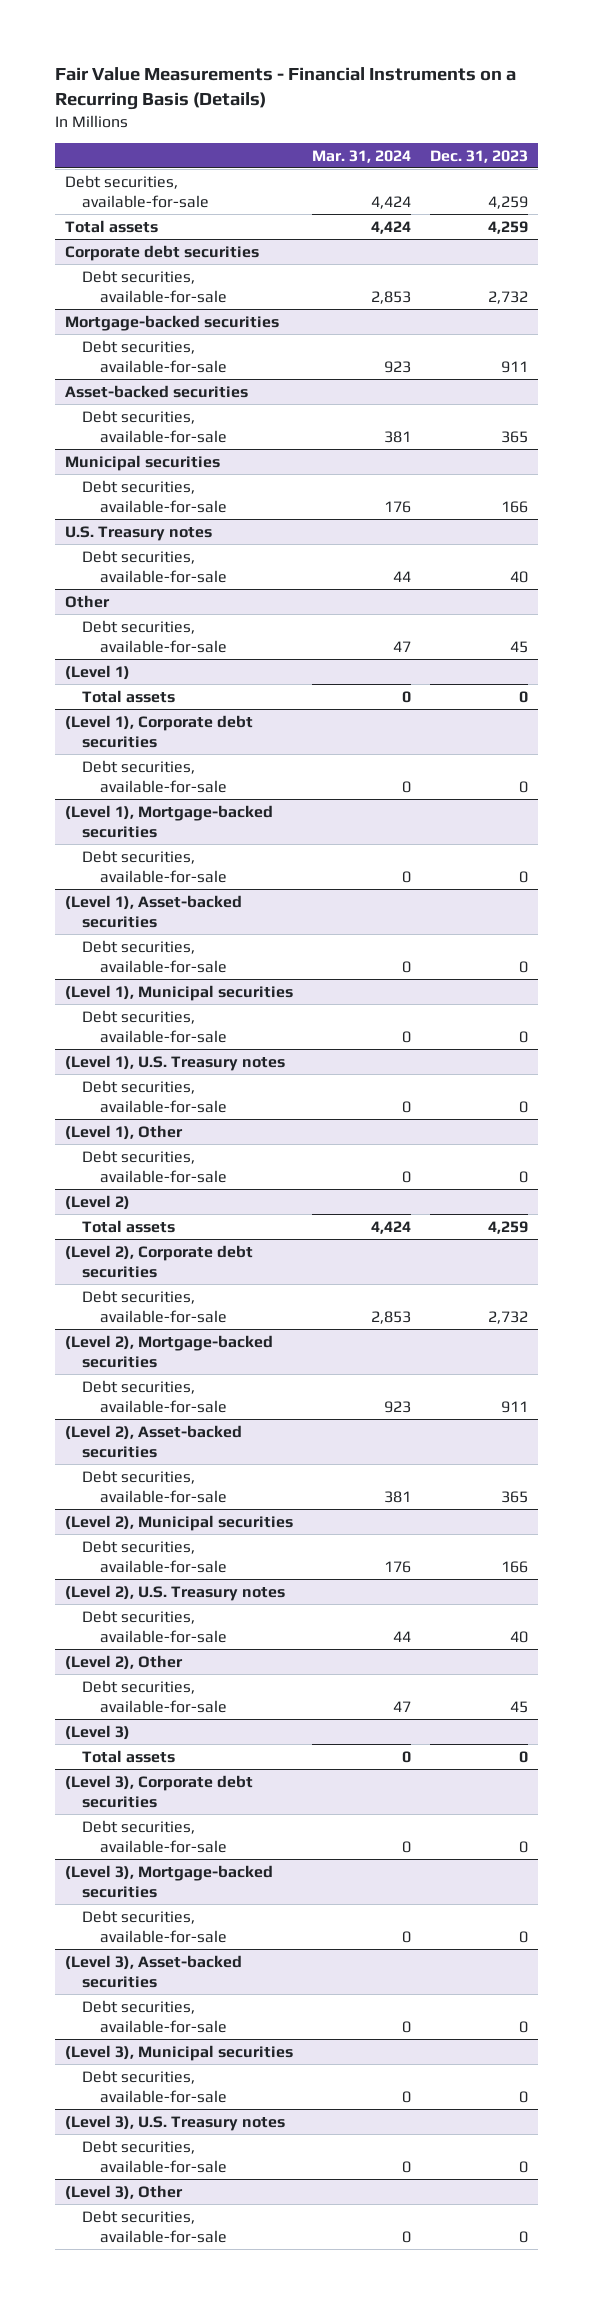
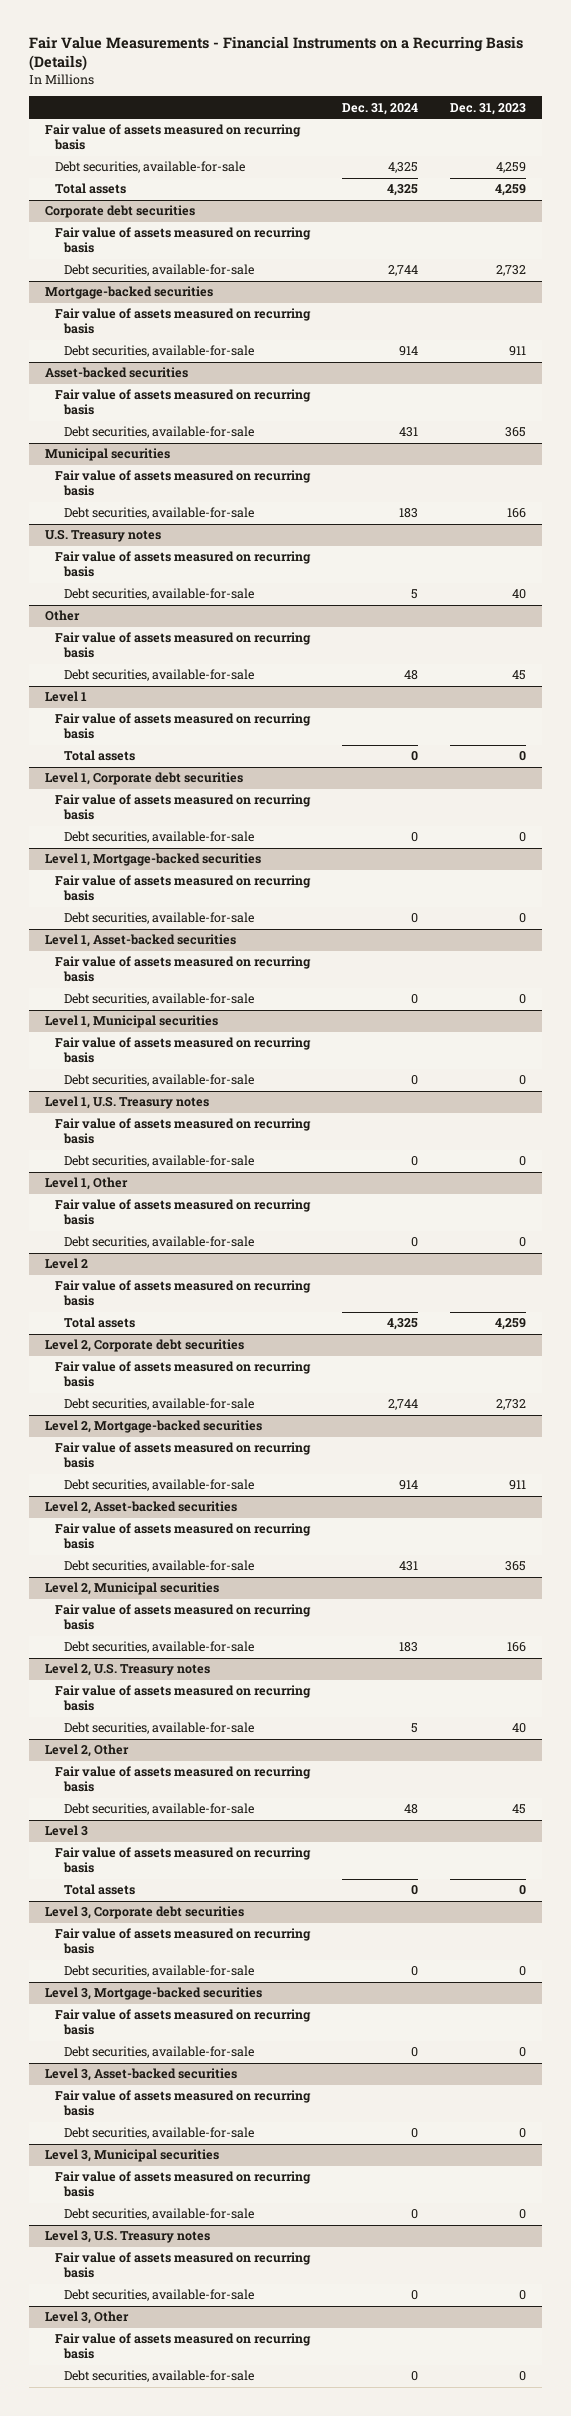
[312,149,412,163] Mar. 31, 2024 -> none
none -> [341,102,418,115] Dec. 31, 2024
none -> [44,124,301,151] Fair value of assets measured on recurring basis
none -> [54,227,311,254] Fair value of assets measured on recurring basis
none -> [54,308,311,335] Fair value of assets measured on recurring basis
none -> [54,389,311,416] Fair value of assets measured on recurring basis
none -> [54,470,311,497] Fair value of assets measured on recurring basis
none -> [54,551,311,578] Fair value of assets measured on recurring basis
none -> [54,632,311,659] Fair value of assets measured on recurring basis
[65,664,131,680] (Level 1) -> [44,691,87,703] Level 1
none -> [54,713,311,740] Fair value of assets measured on recurring basis
[65,714,254,748] (Level 1), Corporate debt securities -> [44,772,243,786] Level 1, Corporate debt securities
none -> [54,794,311,821] Fair value of assets measured on recurring basis
[65,804,274,838] (Level 1), Mortgage-backed securities -> [44,853,261,867] Level 1, Mortgage-backed securities
none -> [54,875,311,902] Fair value of assets measured on recurring basis
[65,894,243,928] (Level 1), Asset-backed securities -> [44,934,236,948] Level 1, Asset-backed securities
none -> [54,956,311,983] Fair value of assets measured on recurring basis
[65,984,294,1001] (Level 1), Municipal securities -> [44,1015,218,1029] Level 1, Municipal securities
none -> [54,1037,311,1064] Fair value of assets measured on recurring basis
[65,1054,286,1071] (Level 1), U.S. Treasury notes -> [44,1096,209,1110] Level 1, U.S. Treasury notes
none -> [54,1118,311,1145] Fair value of assets measured on recurring basis
[65,1124,184,1140] (Level 1), Other -> [44,1177,128,1191] Level 1, Other
none -> [54,1199,311,1226] Fair value of assets measured on recurring basis
[65,1194,131,1210] (Level 2) -> [44,1258,88,1270] Level 2
none -> [54,1280,311,1307] Fair value of assets measured on recurring basis
[65,1244,254,1278] (Level 2), Corporate debt securities -> [44,1339,244,1353] Level 2, Corporate debt securities
none -> [54,1361,311,1388] Fair value of assets measured on recurring basis
[65,1334,274,1368] (Level 2), Mortgage-backed securities -> [44,1420,262,1434] Level 2, Mortgage-backed securities
none -> [54,1442,311,1469] Fair value of assets measured on recurring basis
[65,1424,243,1458] (Level 2), Asset-backed securities -> [44,1501,237,1515] Level 2, Asset-backed securities
none -> [54,1523,311,1550] Fair value of assets measured on recurring basis
[65,1514,294,1531] (Level 2), Municipal securities -> [44,1582,219,1596] Level 2, Municipal securities
none -> [54,1604,311,1631] Fair value of assets measured on recurring basis
[65,1584,286,1601] (Level 2), U.S. Treasury notes -> [44,1663,210,1677] Level 2, U.S. Treasury notes
none -> [54,1685,311,1712] Fair value of assets measured on recurring basis
[65,1654,184,1670] (Level 2), Other -> [44,1744,129,1758] Level 2, Other
none -> [54,1766,311,1793] Fair value of assets measured on recurring basis
[65,1724,131,1740] (Level 3) -> [44,1825,88,1837] Level 3
none -> [54,1847,311,1874] Fair value of assets measured on recurring basis
[65,1774,254,1808] (Level 3), Corporate debt securities -> [44,1906,244,1920] Level 3, Corporate debt securities
none -> [54,1928,311,1955] Fair value of assets measured on recurring basis
[65,1864,274,1898] (Level 3), Mortgage-backed securities -> [44,1987,262,2001] Level 3, Mortgage-backed securities
none -> [54,2009,311,2036] Fair value of assets measured on recurring basis
[65,1954,243,1988] (Level 3), Asset-backed securities -> [44,2068,237,2082] Level 3, Asset-backed securities
none -> [54,2090,311,2117] Fair value of assets measured on recurring basis
[65,2044,294,2061] (Level 3), Municipal securities -> [44,2149,219,2163] Level 3, Municipal securities
none -> [54,2171,311,2198] Fair value of assets measured on recurring basis
[65,2114,286,2131] (Level 3), U.S. Treasury notes -> [44,2230,210,2244] Level 3, U.S. Treasury notes
none -> [54,2252,311,2279] Fair value of assets measured on recurring basis
[65,2184,184,2200] (Level 3), Other -> [44,2311,129,2325] Level 3, Other
none -> [54,2333,311,2360] Fair value of assets measured on recurring basis

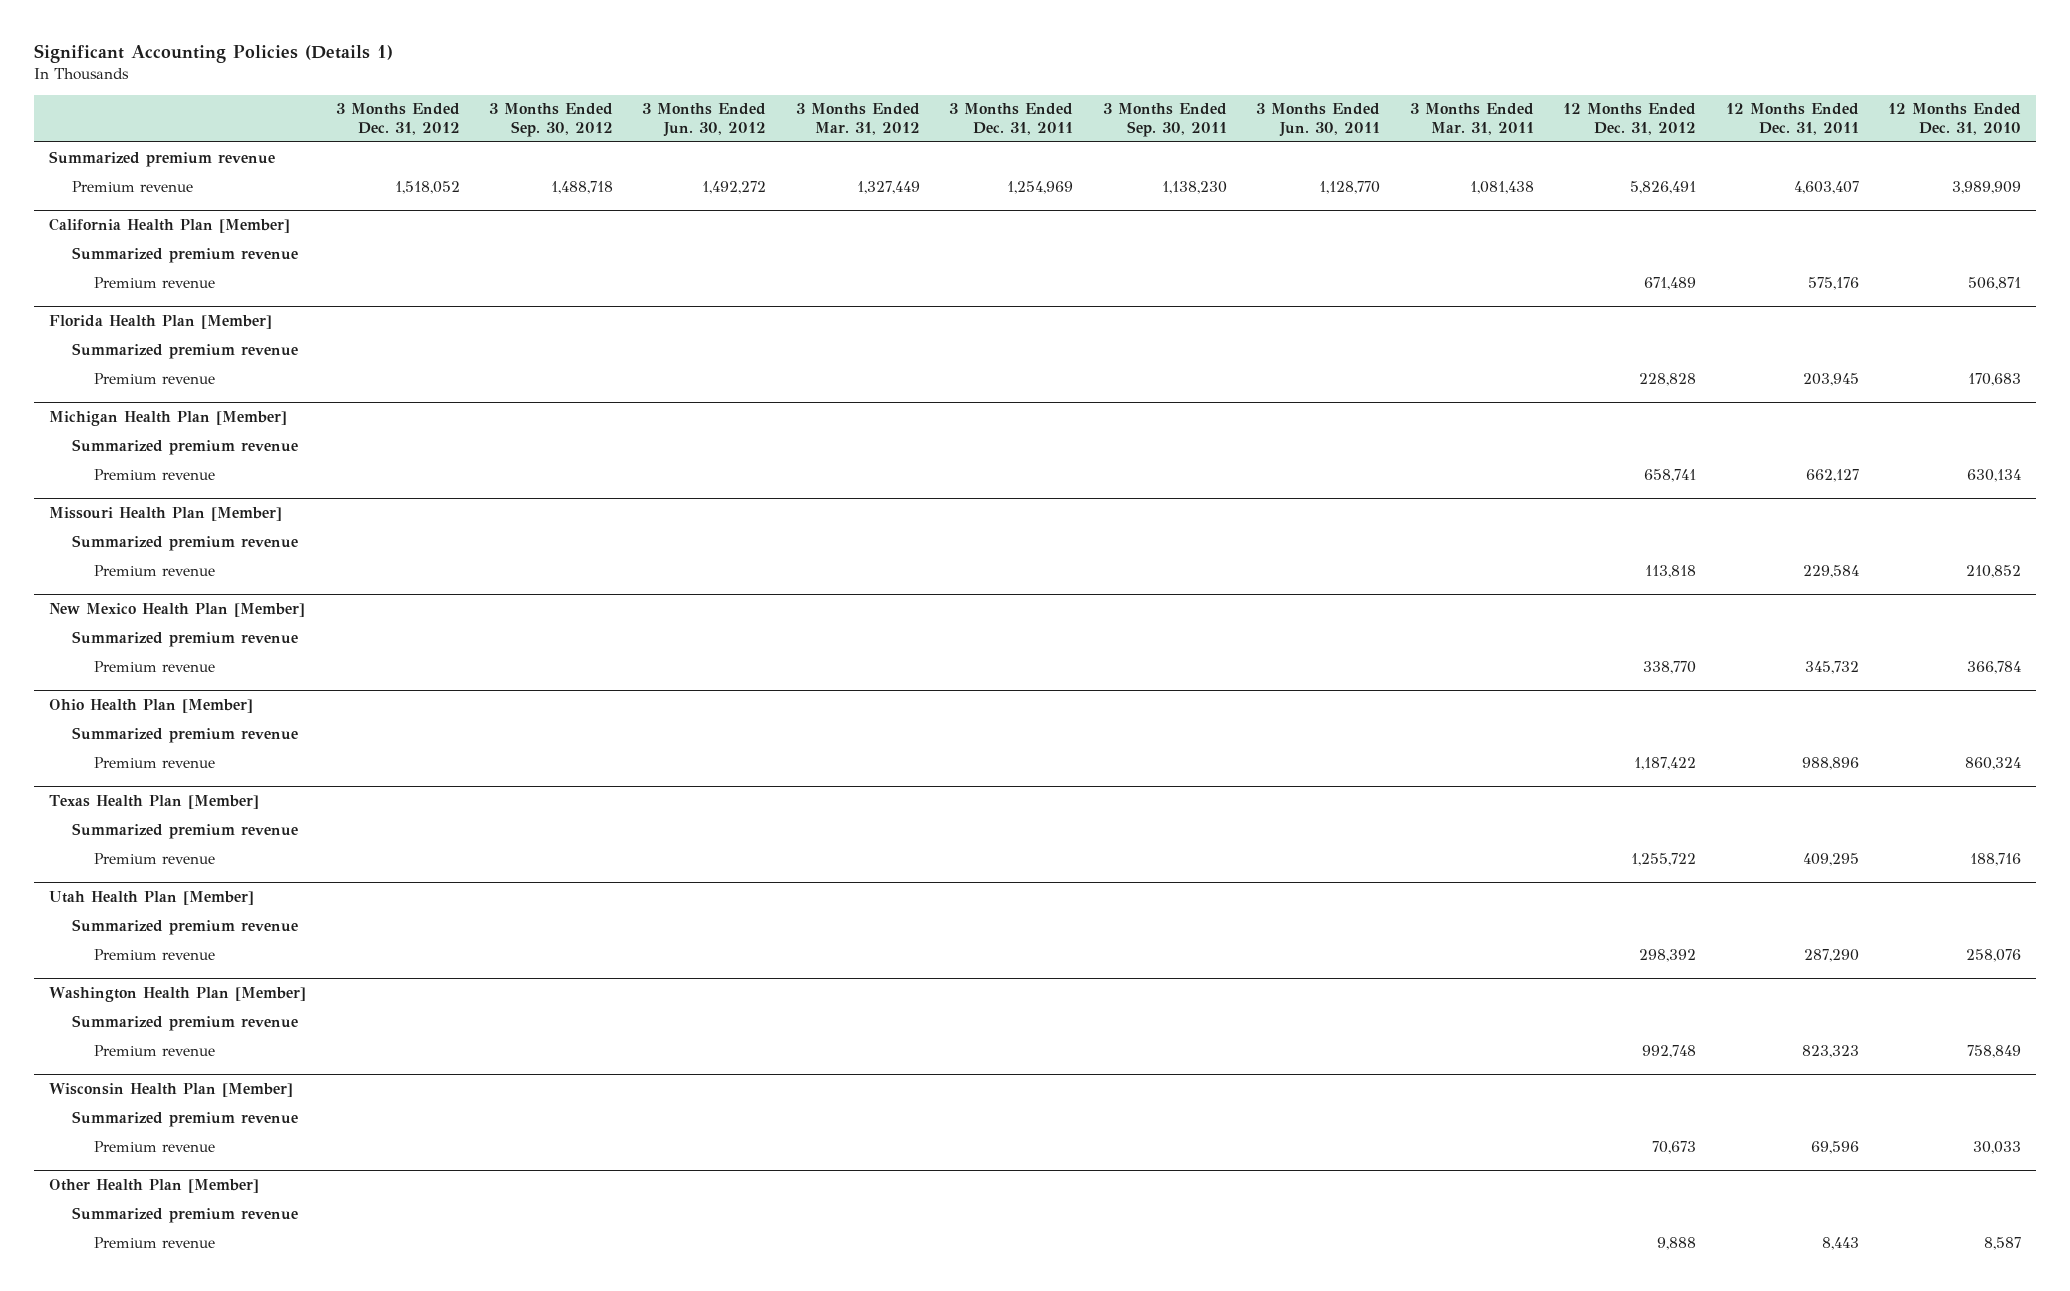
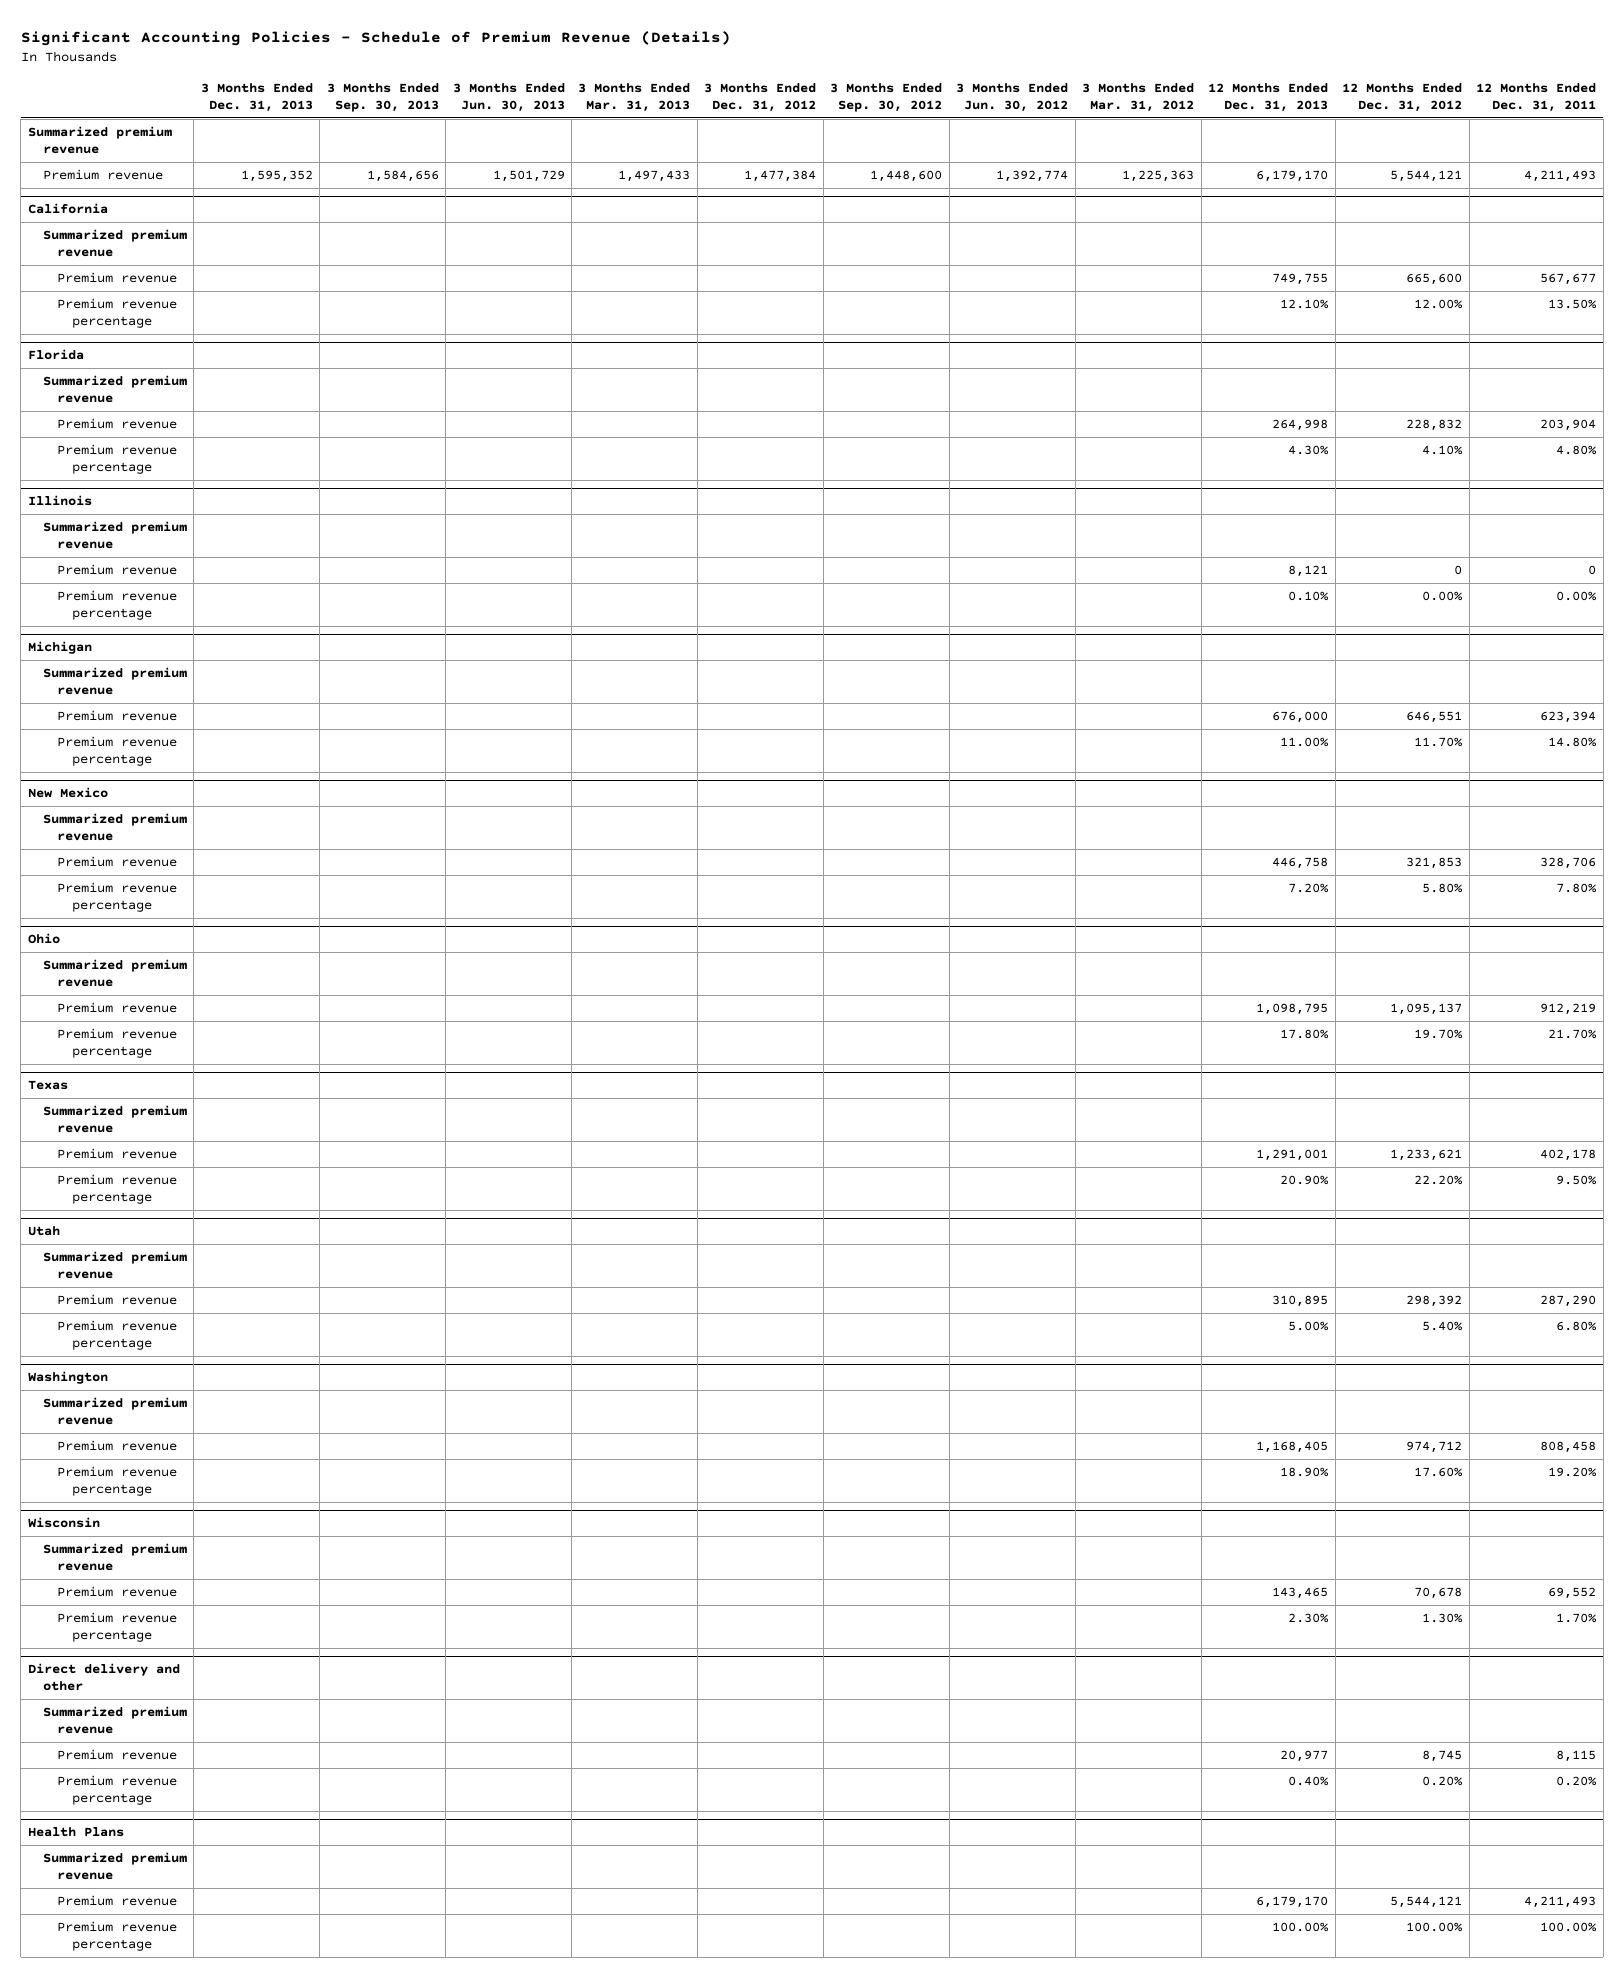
[34,44,394,64] Significant Accounting Policies (Details 1) -> [20,31,731,47] Significant Accounting Policies - Schedule of Premium Revenue (Details)
[949,103,1074,135] 3 Months Ended Dec. 31, 2011 -> none
[1102,103,1227,137] 3 Months Ended Sep. 30, 2011 -> none
[1256,103,1381,137] 3 Months Ended Jun. 30, 2011 -> none
[1409,103,1534,135] 3 Months Ended Mar. 31, 2011 -> none
[1888,103,2022,135] 12 Months Ended Dec. 31, 2010 -> none
none -> [200,82,313,112] 3 Months Ended Dec. 31, 2013
none -> [326,82,439,112] 3 Months Ended Sep. 30, 2013
none -> [452,82,565,112] 3 Months Ended Jun. 30, 2013
none -> [578,82,691,112] 3 Months Ended Mar. 31, 2013
none -> [1208,82,1329,112] 12 Months Ended Dec. 31, 2013
[49,217,291,233] California Health Plan [Member] -> none
[394,180,460,194] 1,518,052 -> [744,169,817,182] 1,477,384
[551,180,614,194] 1,488,718 -> [870,169,943,182] 1,448,600
[702,180,767,194] 1,492,272 -> [996,169,1069,182] 1,392,774
[856,180,920,194] 1,327,449 -> [1122,169,1195,182] 1,225,363
[1630,180,1697,194] 5,826,491 -> [1390,169,1463,182] 5,544,121
[1793,180,1859,194] 4,603,407 -> [1524,169,1597,182] 4,211,493
none -> [27,203,108,215] California
[49,314,273,329] Florida Health Plan [Member] -> none
[1644,276,1697,290] 671,489 -> [1406,272,1463,285] 665,600
[1807,276,1859,290] 575,176 -> [1540,272,1597,285] 567,677
none -> [57,297,178,328] Premium revenue percentage
none -> [27,349,84,361] Florida
[49,410,288,426] Michigan Health Plan [Member] -> none
[1639,372,1697,386] 228,828 -> [1406,418,1463,431] 228,832
[1802,372,1859,386] 203,945 -> [1540,418,1597,431] 203,904
none -> [57,443,178,474] Premium revenue percentage
none -> [27,495,92,507] Illinois
[49,506,283,521] Missouri Health Plan [Member] -> none
[1644,468,1697,482] 658,741 -> [1454,564,1463,575] 0
[1805,468,1859,482] 662,127 -> [1588,564,1597,575] 0
none -> [57,589,178,620] Premium revenue percentage
none -> [27,641,92,655] Michigan
[49,602,306,617] New Mexico Health Plan [Member] -> none
[1645,564,1697,578] 113,818 -> [1406,710,1463,723] 646,551
[1802,564,1859,578] 229,584 -> [1540,710,1597,723] 623,394
none -> [57,735,178,766] Premium revenue percentage
none -> [27,787,108,799] New Mexico
[49,698,254,713] Ohio Health Plan [Member] -> none
[1643,660,1697,674] 338,770 -> [1406,856,1463,869] 321,853
[1804,660,1859,674] 345,732 -> [1540,856,1597,869] 328,706
none -> [57,881,178,912] Premium revenue percentage
none -> [27,933,60,945] Ohio
[49,794,260,809] Texas Health Plan [Member] -> none
[1634,756,1697,770] 1,187,422 -> [1390,1002,1463,1015] 1,095,137
[1801,756,1859,770] 988,896 -> [1540,1002,1597,1015] 912,219
none -> [57,1027,178,1058] Premium revenue percentage
none -> [27,1080,68,1091] Texas
[49,890,255,905] Utah Health Plan [Member] -> none
[1631,852,1697,866] 1,255,722 -> [1390,1148,1463,1161] 1,233,621
[1802,852,1859,866] 409,295 -> [1540,1148,1597,1161] 402,178
none -> [57,1173,178,1204] Premium revenue percentage
none -> [27,1226,60,1237] Utah
[49,986,307,1002] Washington Health Plan [Member] -> none
none -> [57,1319,178,1350] Premium revenue percentage
none -> [27,1371,108,1385] Washington
[49,1082,294,1097] Wisconsin Health Plan [Member] -> none
[1642,1044,1697,1058] 992,748 -> [1406,1440,1463,1453] 974,712
[1801,1044,1859,1058] 823,323 -> [1540,1440,1597,1453] 808,458
none -> [57,1465,178,1496] Premium revenue percentage
none -> [27,1517,100,1529] Wisconsin
[49,1178,260,1193] Other Health Plan [Member] -> none
[1652,1140,1697,1154] 70,673 -> [1414,1586,1463,1599] 70,678
[1810,1140,1859,1154] 69,596 -> [1548,1586,1597,1599] 69,552
none -> [57,1611,178,1642] Premium revenue percentage
none -> [27,1663,180,1692] Direct delivery and other
[1657,1236,1697,1250] 9,888 -> [1422,1749,1463,1762] 8,745
[1821,1236,1859,1250] 8,443 -> [1556,1749,1597,1762] 8,115
none -> [57,1774,178,1805] Premium revenue percentage
none -> [27,1827,124,1838] Health Plans
none -> [42,1851,187,1880] Summarized premium revenue
none -> [57,1894,178,1906] Premium revenue
none -> [57,1920,178,1951] Premium revenue percentage

